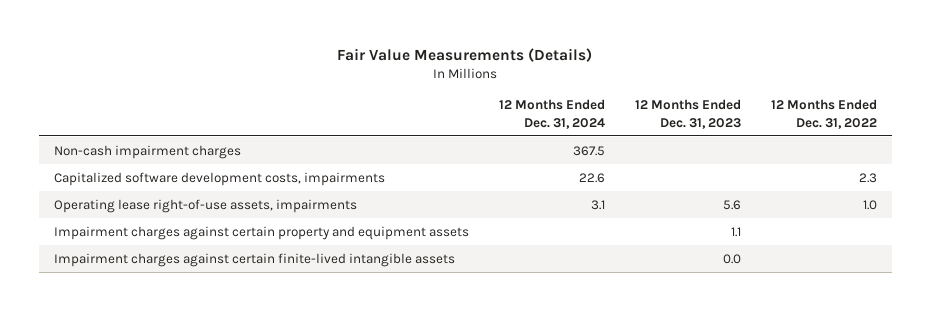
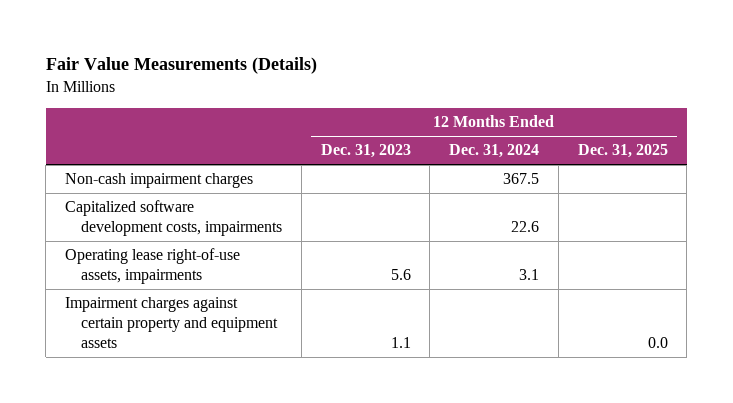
[770,99,877,129] 12 Months Ended Dec. 31, 2022 -> none
none -> [577,144,668,159] Dec. 31, 2025
[53,252,455,267] Impairment charges against certain finite-lived intangible assets -> none

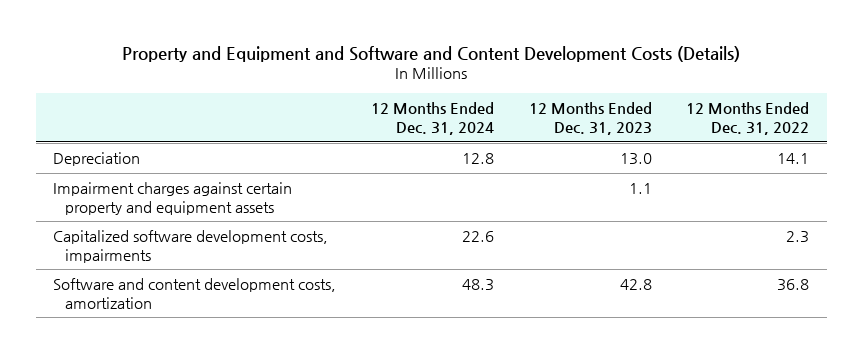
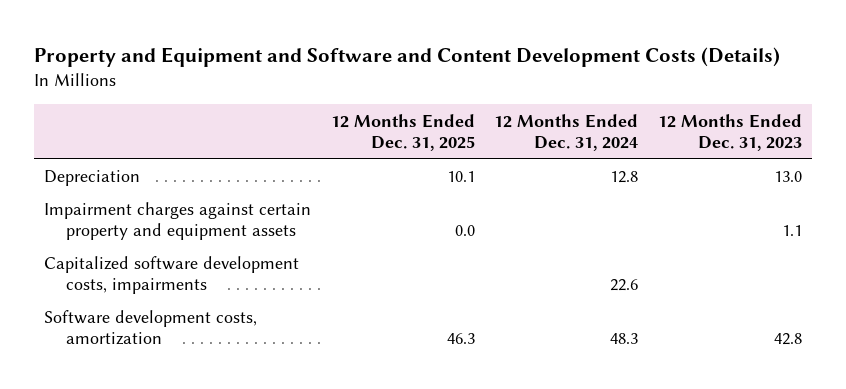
[686,102,810,135] 12 Months Ended Dec. 31, 2022 -> none
none -> [330,113,475,151] 12 Months Ended Dec. 31, 2025
[53,278,337,309] Software and content development costs, amortization -> [44,310,258,346] Software development costs, amortization

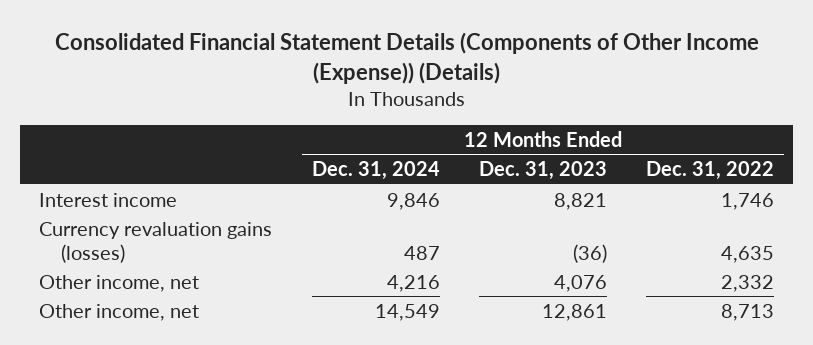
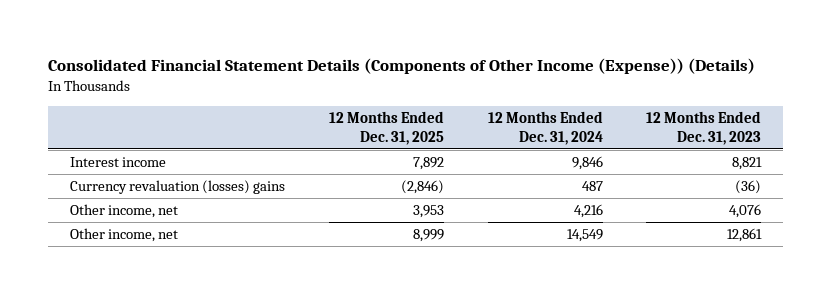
[645,161,774,181] Dec. 31, 2022 -> none
none -> [328,110,444,145] 12 Months Ended Dec. 31, 2025
[39,221,273,263] Currency revaluation gains (losses) -> [69,180,285,195] Currency revaluation (losses) gains

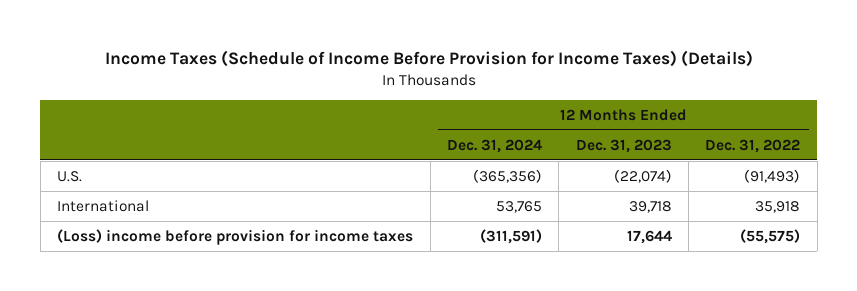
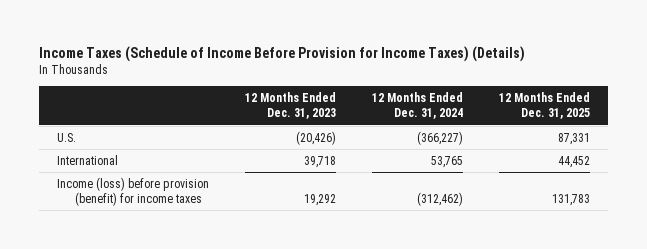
[705,138,801,153] Dec. 31, 2022 -> none
none -> [498,92,590,120] 12 Months Ended Dec. 31, 2025
[472,168,542,183] (365,356) -> [416,130,463,145] (366,227)
[613,168,672,183] (22,074) -> [295,130,336,145] (20,426)
[57,228,414,245] (Loss) income before provision for income taxes -> [57,176,210,206] Income (loss) before provision (benefit) for income taxes
[479,228,542,244] (311,591) -> [416,191,463,206] (312,462)
[626,229,672,244] 17,644 -> [303,193,336,206] 19,292

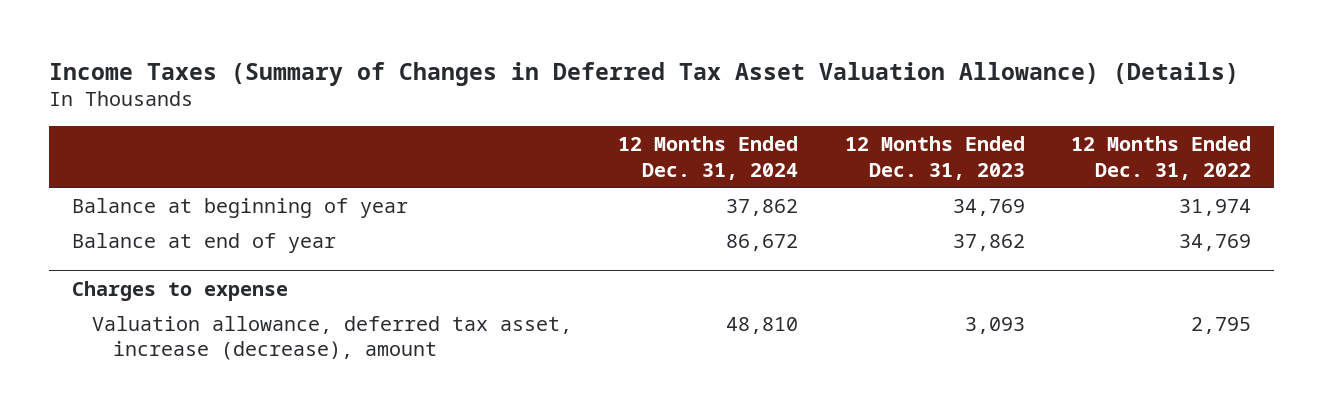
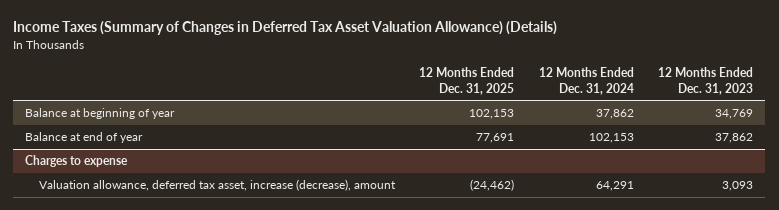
[1070,136,1251,180] 12 Months Ended Dec. 31, 2022 -> none
none -> [419,67,515,95] 12 Months Ended Dec. 31, 2025
[726,233,799,251] 86,672 -> [588,133,634,144] 102,153
[726,316,799,334] 48,810 -> [595,181,634,192] 64,291

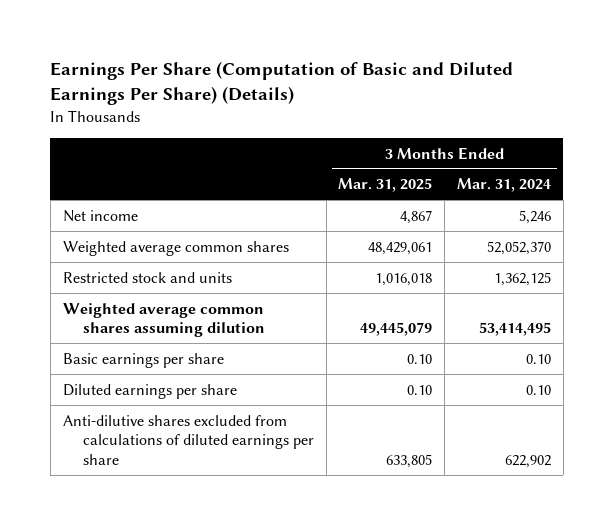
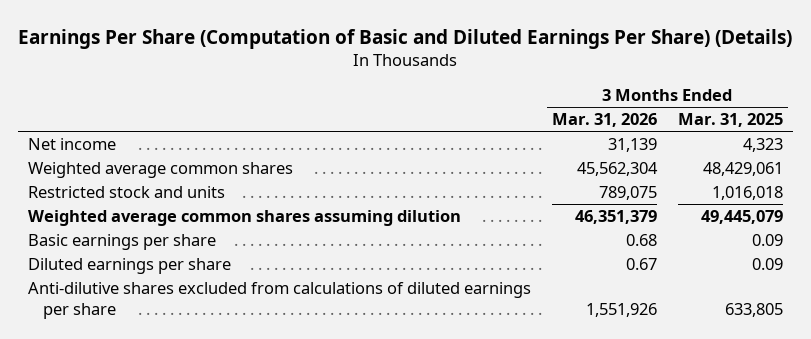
[456,178,551,193] Mar. 31, 2024 -> none
none -> [551,113,657,128] Mar. 31, 2026
[400,209,433,224] 4,867 -> [742,138,783,153] 4,323
[407,353,433,364] 0.10 -> [751,234,783,247] 0.09
[407,384,433,395] 0.10 -> [751,258,783,271] 0.09

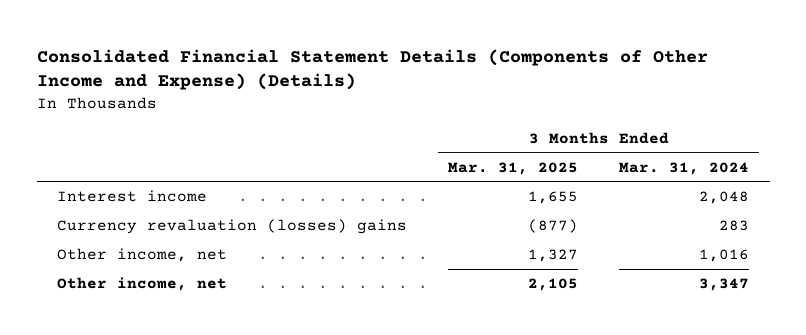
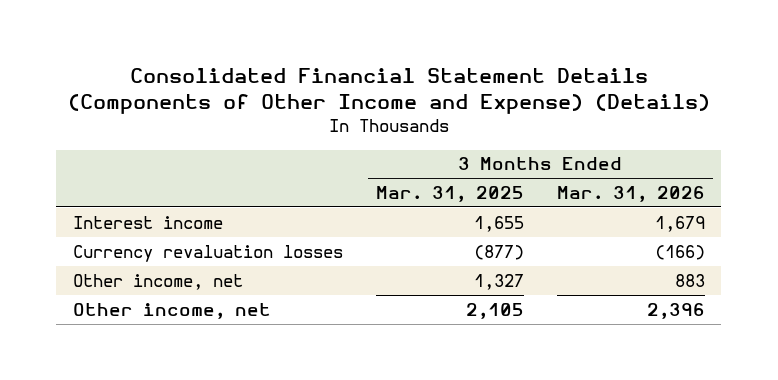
[619,161,750,175] Mar. 31, 2024 -> none
none -> [556,185,705,202] Mar. 31, 2026
[57,219,408,235] Currency revaluation (losses) gains -> [72,244,343,262] Currency revaluation losses

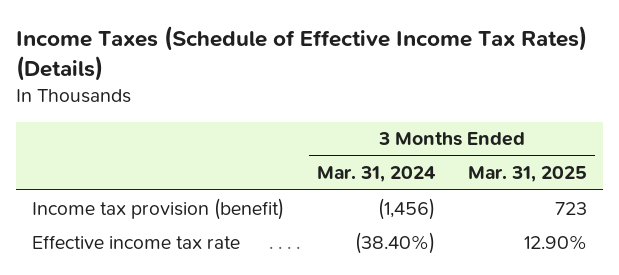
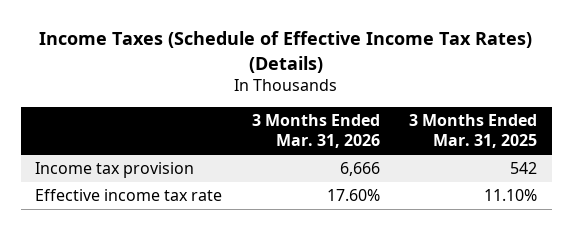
[316,166,436,183] Mar. 31, 2024 -> none
none -> [251,114,380,149] 3 Months Ended Mar. 31, 2026
[32,197,285,220] Income tax provision (benefit) -> [35,162,195,179] Income tax provision
[554,201,587,215] 723 -> [510,162,538,175] 542
[523,234,587,250] 12.90% -> [484,189,538,202] 11.10%

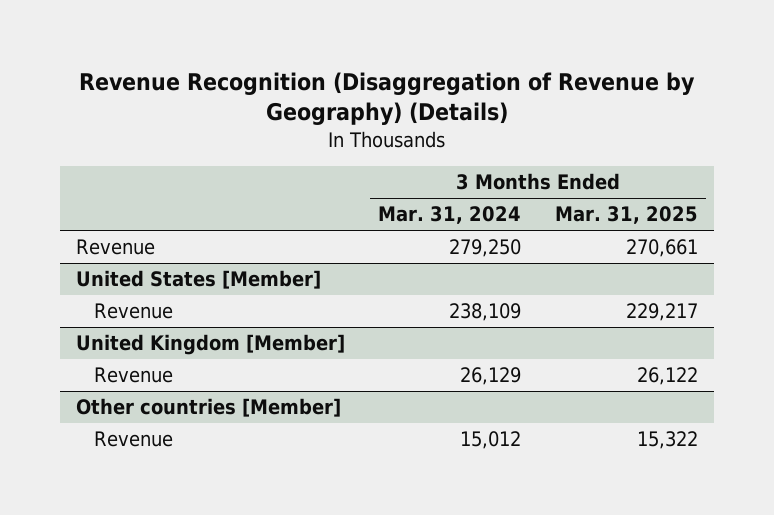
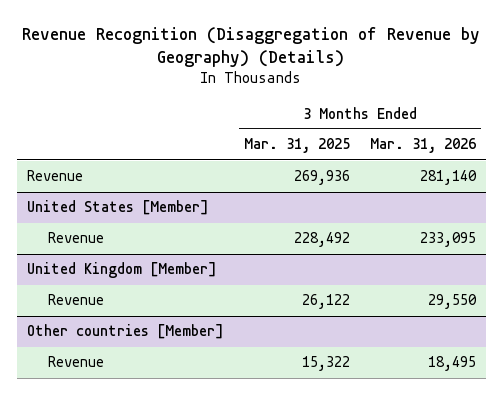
[378,206,522,225] Mar. 31, 2024 -> none
none -> [369,138,476,154] Mar. 31, 2026
[625,239,698,258] 270,661 -> [293,170,350,186] 269,936
[625,303,698,322] 229,217 -> [293,232,350,248] 228,492

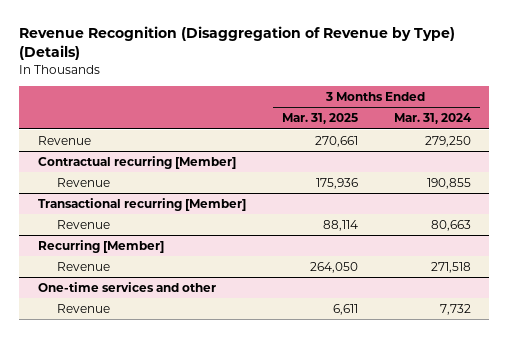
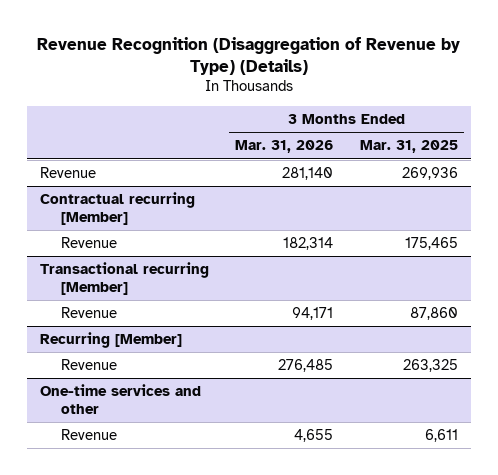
[393,113,472,125] Mar. 31, 2024 -> none
none -> [235,140,334,154] Mar. 31, 2026
[314,135,358,147] 270,661 -> [401,167,458,181] 269,936
[315,177,358,189] 175,936 -> [404,237,458,251] 175,465
[322,219,358,231] 88,114 -> [409,307,458,321] 87,860
[309,261,358,273] 264,050 -> [402,359,458,373] 263,325

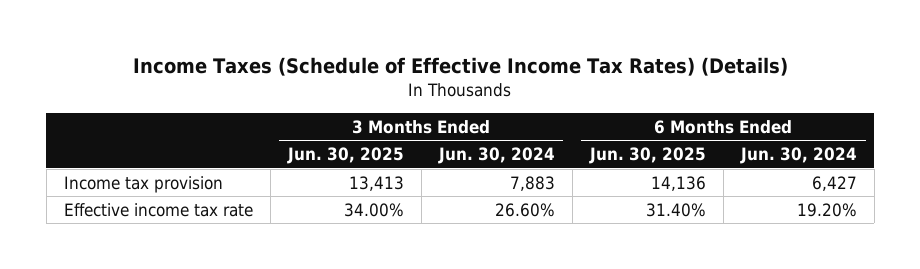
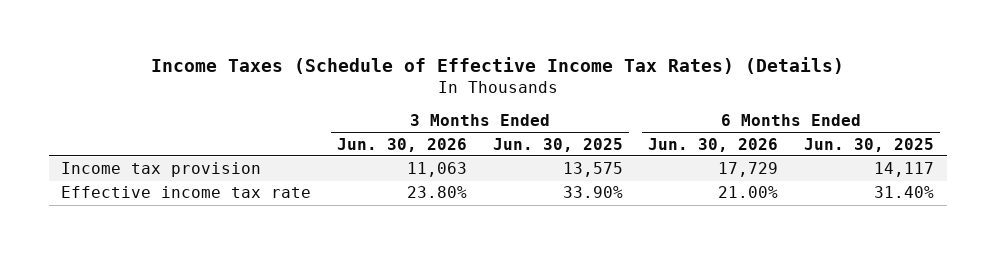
[437,147,555,165] Jun. 30, 2024 -> none
[739,147,857,165] Jun. 30, 2024 -> none
none -> [337,137,468,152] Jun. 30, 2026
none -> [648,137,779,152] Jun. 30, 2026
[348,175,404,191] 13,413 -> [562,162,623,178] 13,575
[650,175,706,191] 14,136 -> [873,162,934,178] 14,117
[343,202,404,217] 34.00% -> [562,186,623,199] 33.90%

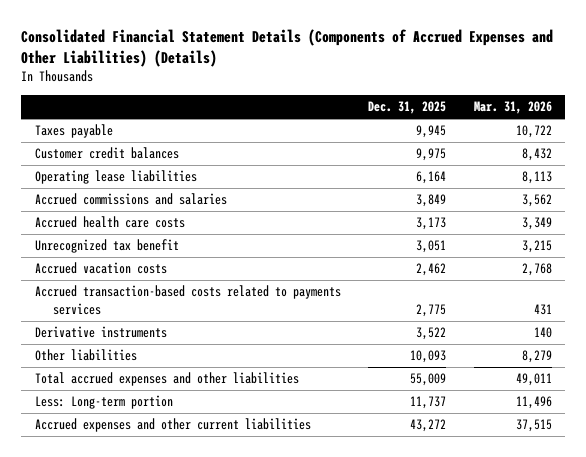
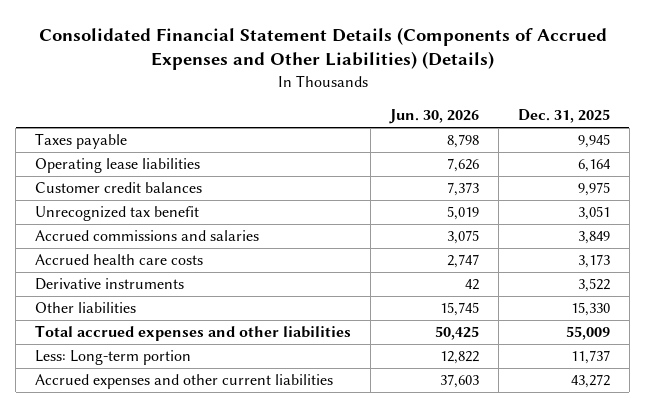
[473,101,552,115] Mar. 31, 2026 -> none
none -> [389,109,480,125] Jun. 30, 2026
[34,147,179,160] Customer credit balances -> [35,182,203,194] Customer credit balances
[34,239,179,254] Unrecognized tax benefit -> [35,206,200,222] Unrecognized tax benefit
[34,262,167,275] Accrued vacation costs -> none
[34,285,341,315] Accrued transaction-based costs related to payments services -> none
[410,350,447,364] 10,093 -> [570,302,610,317] 15,330

